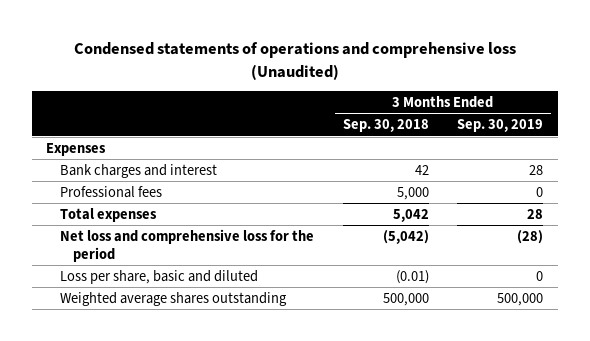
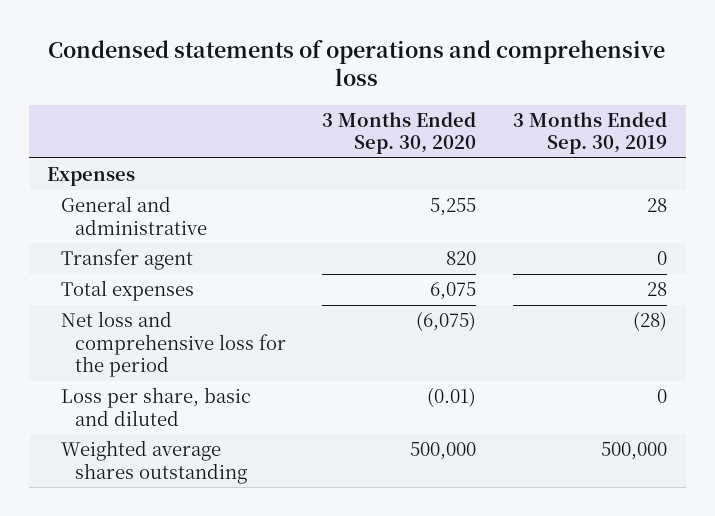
[73,42,516,80] Condensed statements of operations and comprehensive loss (Unaudited) -> [48,39,666,87] Condensed statements of operations and comprehensive loss
[342,119,429,133] Sep. 30, 2018 -> none
none -> [322,111,477,155] 3 Months Ended Sep. 30, 2020
[59,163,217,178] Bank charges and interest -> none
[59,185,162,198] Professional fees -> none
none -> [60,196,207,235] General and administrative
none -> [60,249,193,271] Transfer agent

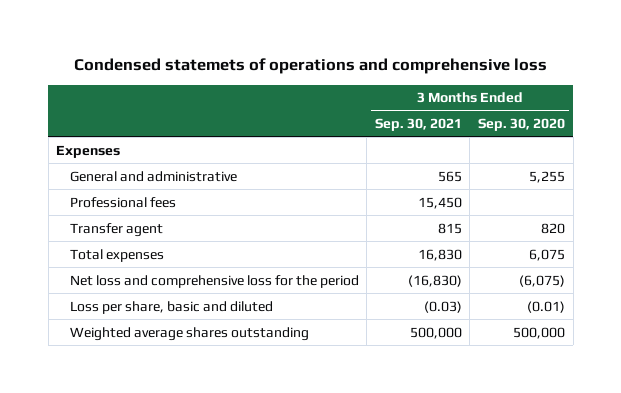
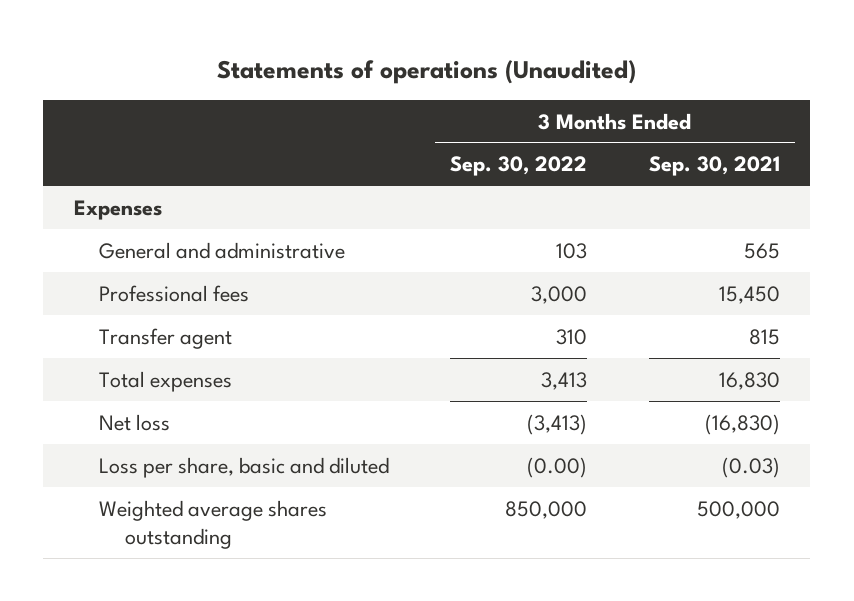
[73,58,547,75] Condensed statemets of operations and comprehensive loss -> [216,59,636,84] Statements of operations (Unaudited)
[478,117,566,131] Sep. 30, 2020 -> none
none -> [450,156,588,177] Sep. 30, 2022
[69,274,359,288] Net loss and comprehensive loss for the period -> [99,413,171,431] Net loss

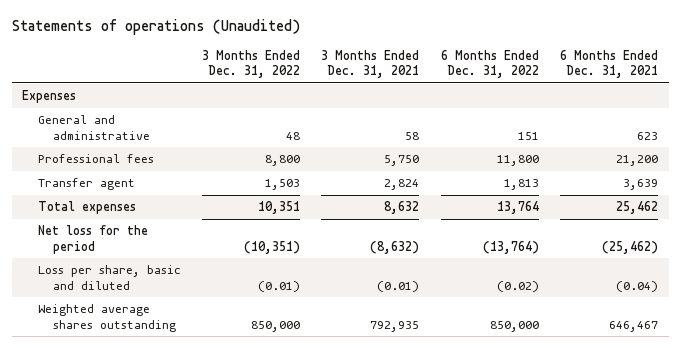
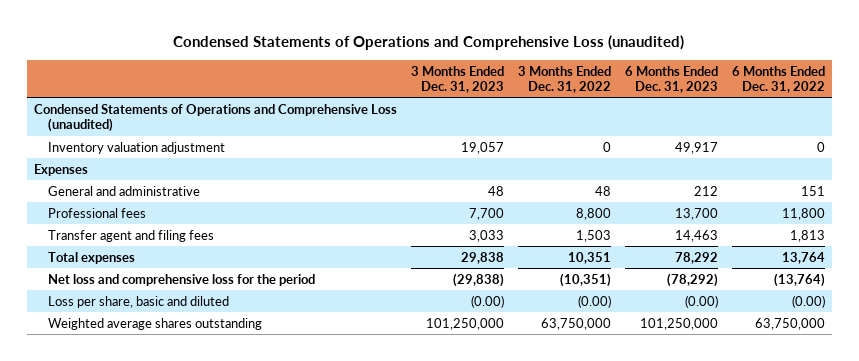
[11,19,300,36] Statements of operations (Unaudited) -> [173,34,685,50] Condensed Statements of Operations and Comprehensive Loss (unaudited)
[321,49,420,79] 3 Months Ended Dec. 31, 2021 -> none
[559,49,658,79] 6 Months Ended Dec. 31, 2021 -> none
none -> [410,65,504,93] 3 Months Ended Dec. 31, 2023
none -> [624,65,718,93] 6 Months Ended Dec. 31, 2023
none -> [33,103,397,133] Condensed Statements of Operations and Comprehensive Loss (unaudited)
none -> [47,141,225,154] Inventory valuation adjustment
[37,178,135,191] Transfer agent -> [47,229,214,242] Transfer agent and filing fees
[37,225,148,254] Net loss for the period -> [47,273,315,286] Net loss and comprehensive loss for the period
[258,280,301,292] (0.01) -> [577,294,611,308] (0.00)
[496,280,539,292] (0.02) -> [791,294,825,308] (0.00)
[251,320,301,332] 850,000 -> [540,317,611,330] 63,750,000
[489,320,539,332] 850,000 -> [754,317,825,330] 63,750,000

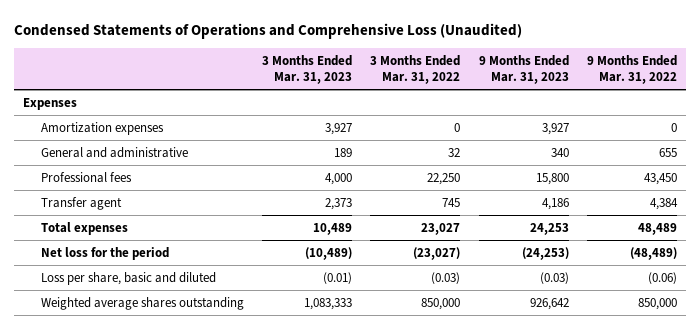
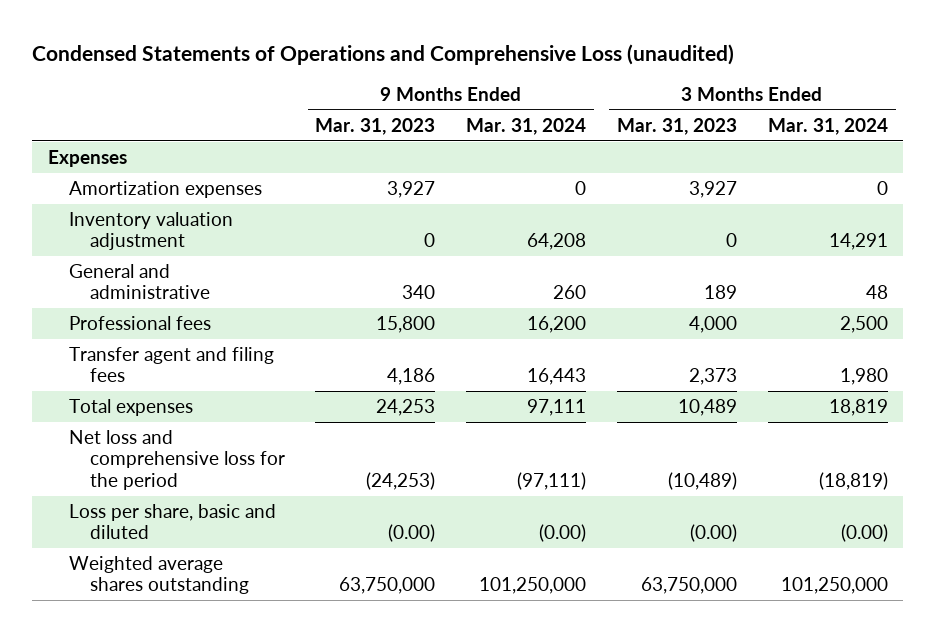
[14,22,523,39] Condensed Statements of Operations and Comprehensive Loss (Unaudited) -> [32,43,735,65] Condensed Statements of Operations and Comprehensive Loss (unaudited)
[370,54,461,85] 3 Months Ended Mar. 31, 2022 -> none
[586,54,677,85] 9 Months Ended Mar. 31, 2022 -> none
none -> [466,118,587,136] Mar. 31, 2024
none -> [767,118,888,136] Mar. 31, 2024
none -> [68,212,233,251] Inventory valuation adjustment
[40,196,122,210] Transfer agent -> [68,347,274,383] Transfer agent and filing fees
[40,246,169,260] Net loss for the period -> [68,430,285,490] Net loss and comprehensive loss for the period
[323,271,353,284] (0.01) -> [690,524,738,543] (0.00)
[539,271,569,284] (0.03) -> [388,524,436,543] (0.00)
[304,297,353,310] 1,083,333 -> [641,577,738,595] 63,750,000
[529,297,569,310] 926,642 -> [339,577,436,595] 63,750,000

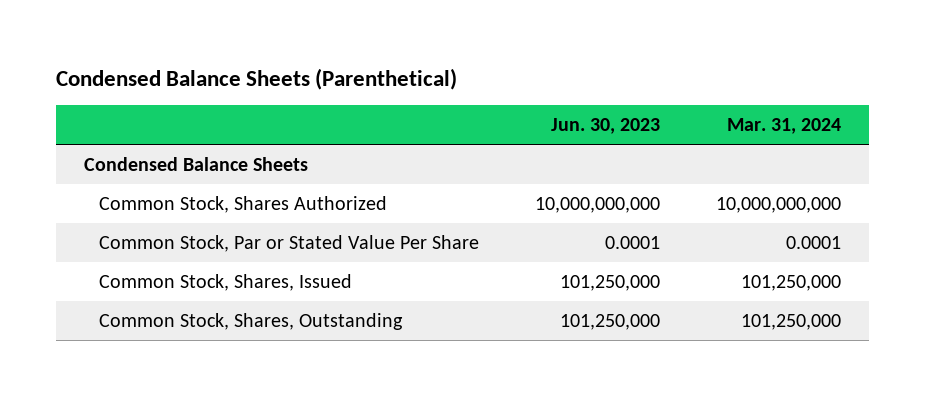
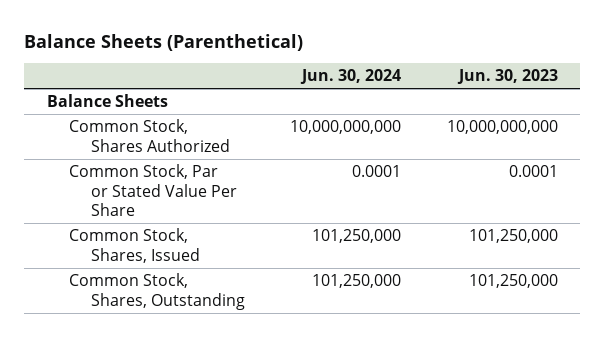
[55,67,457,90] Condensed Balance Sheets (Parenthetical) -> [24,34,304,52] Balance Sheets (Parenthetical)
[727,118,842,135] Mar. 31, 2024 -> none
none -> [300,69,402,85] Jun. 30, 2024
[83,156,308,171] Condensed Balance Sheets -> [46,93,168,107] Balance Sheets

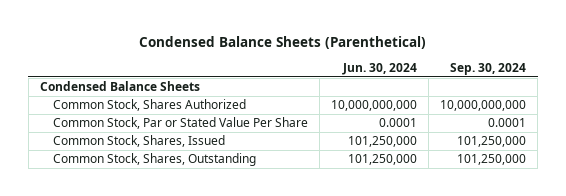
[24,34,304,52] Balance Sheets (Parenthetical) -> [139,35,427,49] Condensed Balance Sheets (Parenthetical)
[456,69,558,85] Jun. 30, 2023 -> none
none -> [450,62,527,75] Sep. 30, 2024
[46,93,168,107] Balance Sheets -> [39,81,200,92] Condensed Balance Sheets

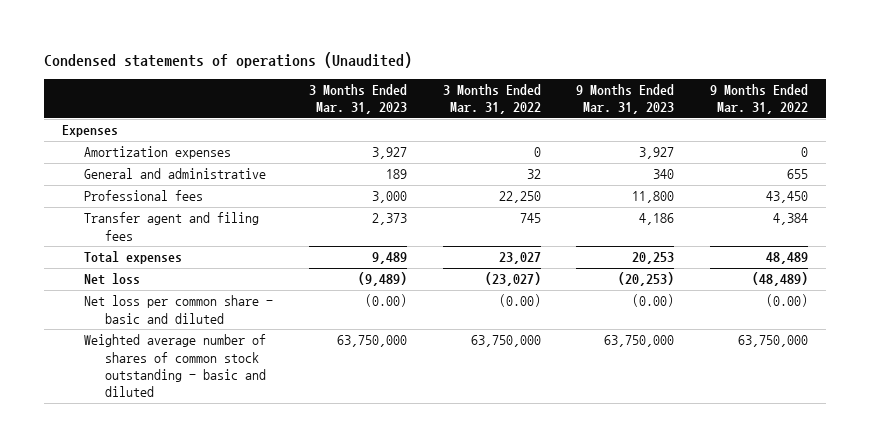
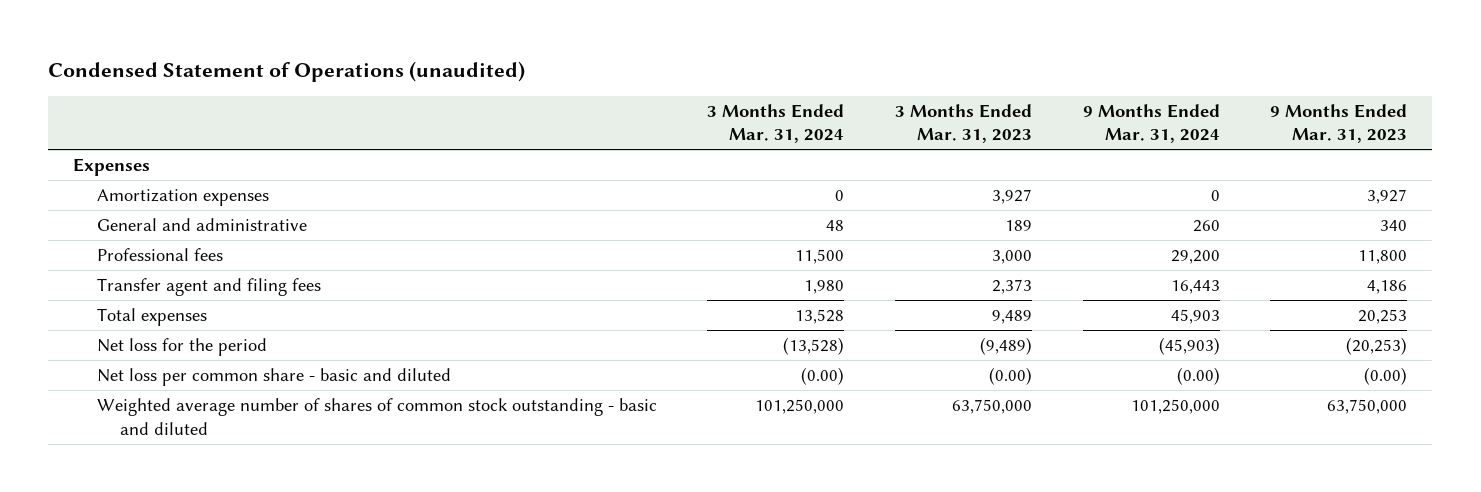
[44,52,413,69] Condensed statements of operations (Unaudited) -> [48,61,526,83] Condensed Statement of Operations (unaudited)
[442,84,541,115] 3 Months Ended Mar. 31, 2022 -> none
[710,84,809,115] 9 Months Ended Mar. 31, 2022 -> none
none -> [707,103,845,144] 3 Months Ended Mar. 31, 2024
none -> [1082,103,1220,144] 9 Months Ended Mar. 31, 2024
[83,273,140,286] Net loss -> [96,338,267,357] Net loss for the period

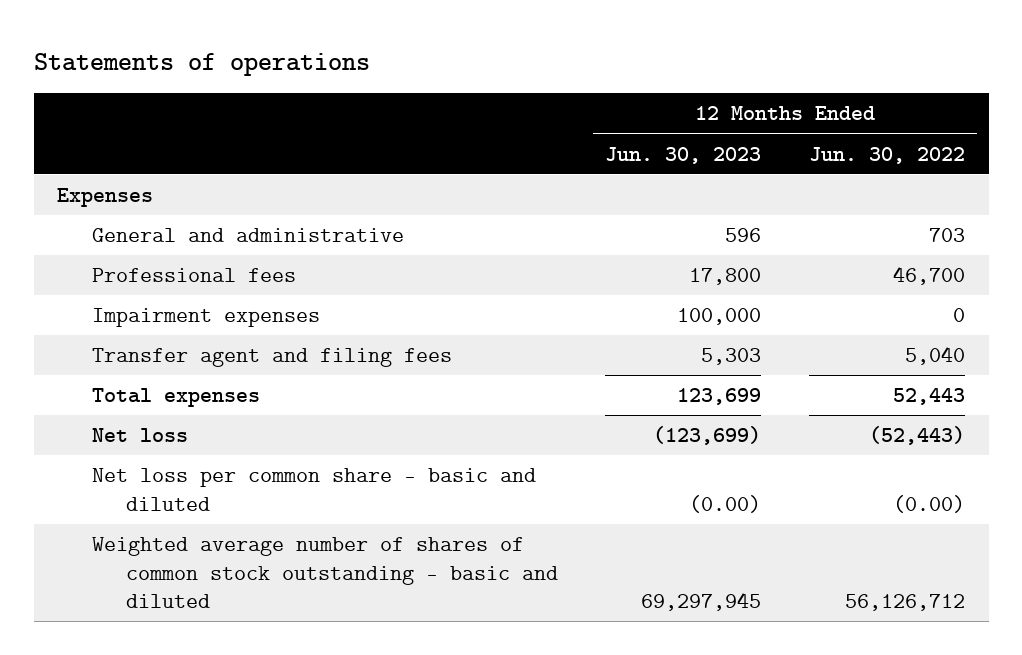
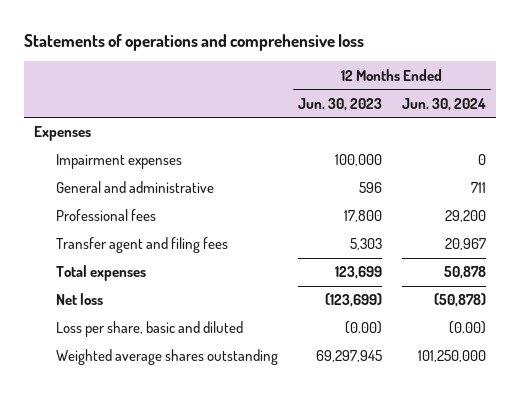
[33,52,370,76] Statements of operations -> [23,33,364,51] Statements of operations and comprehensive loss
[808,146,965,164] Jun. 30, 2022 -> none
none -> [401,97,486,111] Jun. 30, 2024
[91,308,320,328] Impairment expenses -> [55,154,182,170] Impairment expenses
[91,468,536,511] Net loss per common share - basic and diluted -> [55,321,243,338] Loss per share, basic and diluted
[91,537,558,609] Weighted average number of shares of common stock outstanding - basic and diluted -> [55,349,278,366] Weighted average shares outstanding

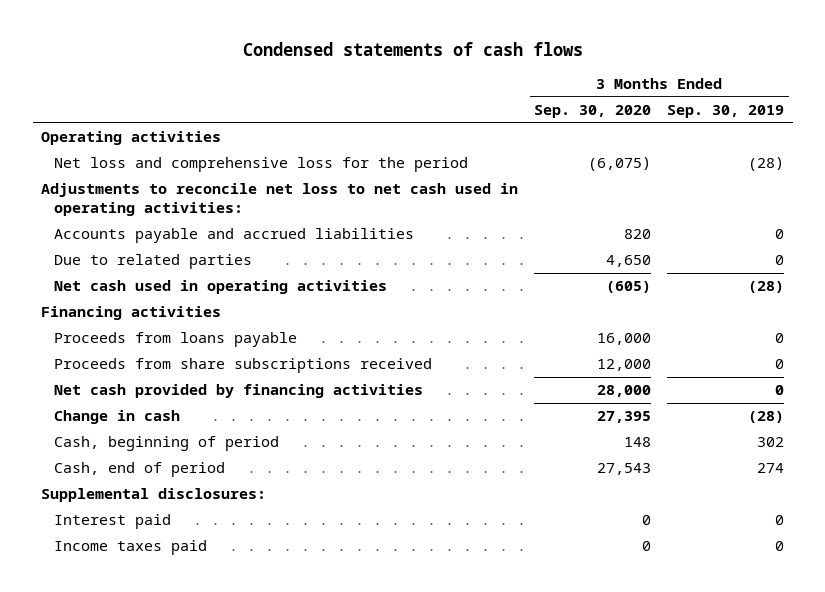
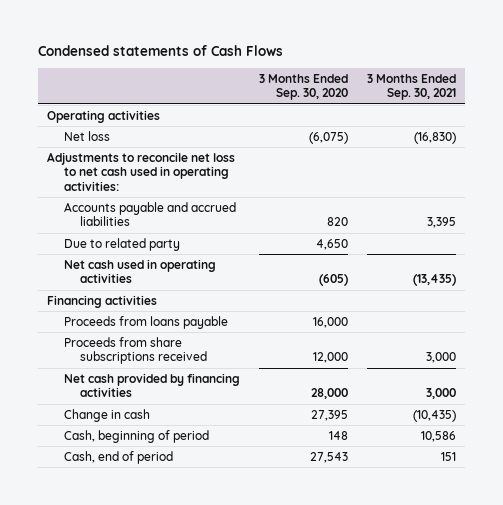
[242,41,583,56] Condensed statements of cash flows -> [37,45,283,57] Condensed statements of Cash Flows
[667,105,785,119] Sep. 30, 2019 -> none
none -> [366,73,456,101] 3 Months Ended Sep. 30, 2021
[54,157,469,173] Net loss and comprehensive loss for the period -> [63,130,110,141] Net loss
[54,254,253,270] Due to related parties -> [63,237,180,251] Due to related party
[40,488,266,503] Supplemental disclosures: -> none
[54,514,172,530] Interest paid -> none
[54,540,208,556] Income taxes paid -> none

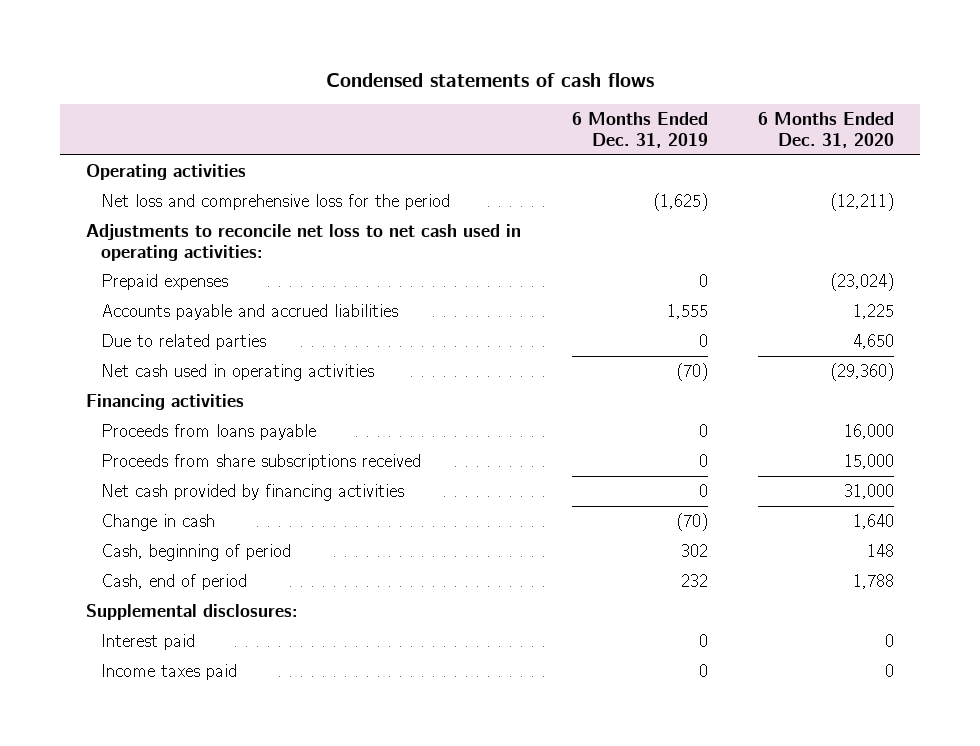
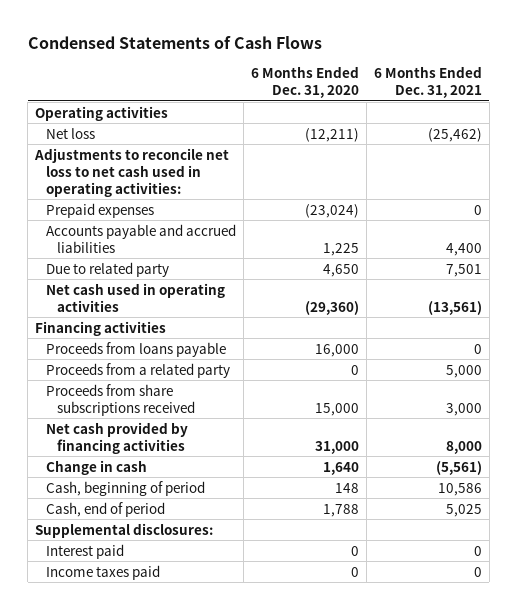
[326,73,655,88] Condensed statements of cash flows -> [27,35,322,49] Condensed Statements of Cash Flows
[571,112,708,149] 6 Months Ended Dec. 31, 2019 -> none
none -> [373,66,482,99] 6 Months Ended Dec. 31, 2021
[101,193,451,210] Net loss and comprehensive loss for the period -> [46,127,96,139] Net loss
[101,333,267,350] Due to related parties -> [46,261,170,277] Due to related party
none -> [46,362,231,378] Proceeds from a related party

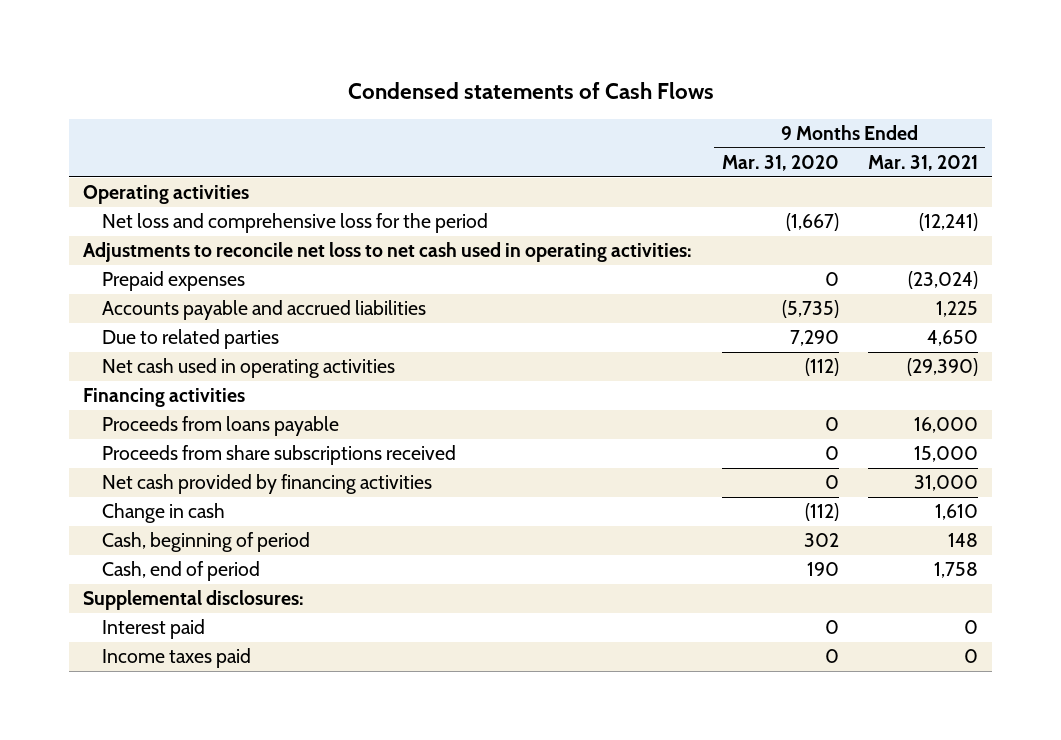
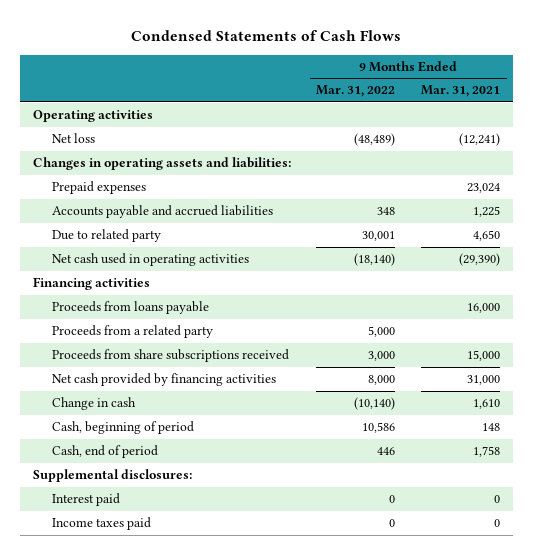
[347,82,714,100] Condensed statements of Cash Flows -> [131,29,402,41] Condensed Statements of Cash Flows
[721,155,839,172] Mar. 31, 2020 -> none
none -> [316,85,396,98] Mar. 31, 2022
[83,242,693,263] Adjustments to reconcile net loss to net cash used in operating activities: -> none
[102,213,489,234] Net loss and comprehensive loss for the period -> [52,133,96,144] Net loss
none -> [32,157,291,171] Changes in operating assets and liabilities:
[907,271,978,290] (23,024) -> [467,183,501,194] 23,024
[102,329,280,350] Due to related parties -> [52,229,162,243] Due to related party
none -> [52,325,214,339] Proceeds from a related party

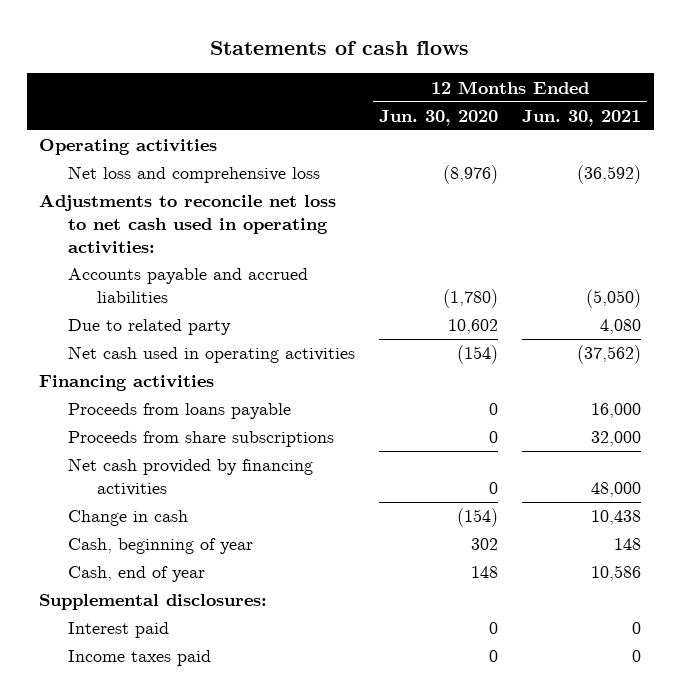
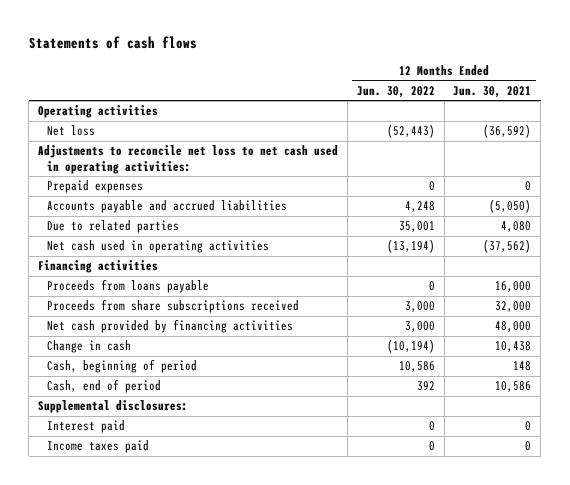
[379,109,499,126] Jun. 30, 2020 -> none
none -> [356,85,435,98] Jun. 30, 2022
[68,166,321,184] Net loss and comprehensive loss -> [47,125,96,137] Net loss
none -> [47,180,144,194] Prepaid expenses
[68,319,232,336] Due to related party -> [47,220,180,234] Due to related parties
[68,431,335,448] Proceeds from share subscriptions -> [47,299,300,314] Proceeds from share subscriptions received
[68,538,254,555] Cash, beginning of year -> [47,359,198,374] Cash, beginning of period
[68,566,206,583] Cash, end of year -> [47,379,162,394] Cash, end of period

